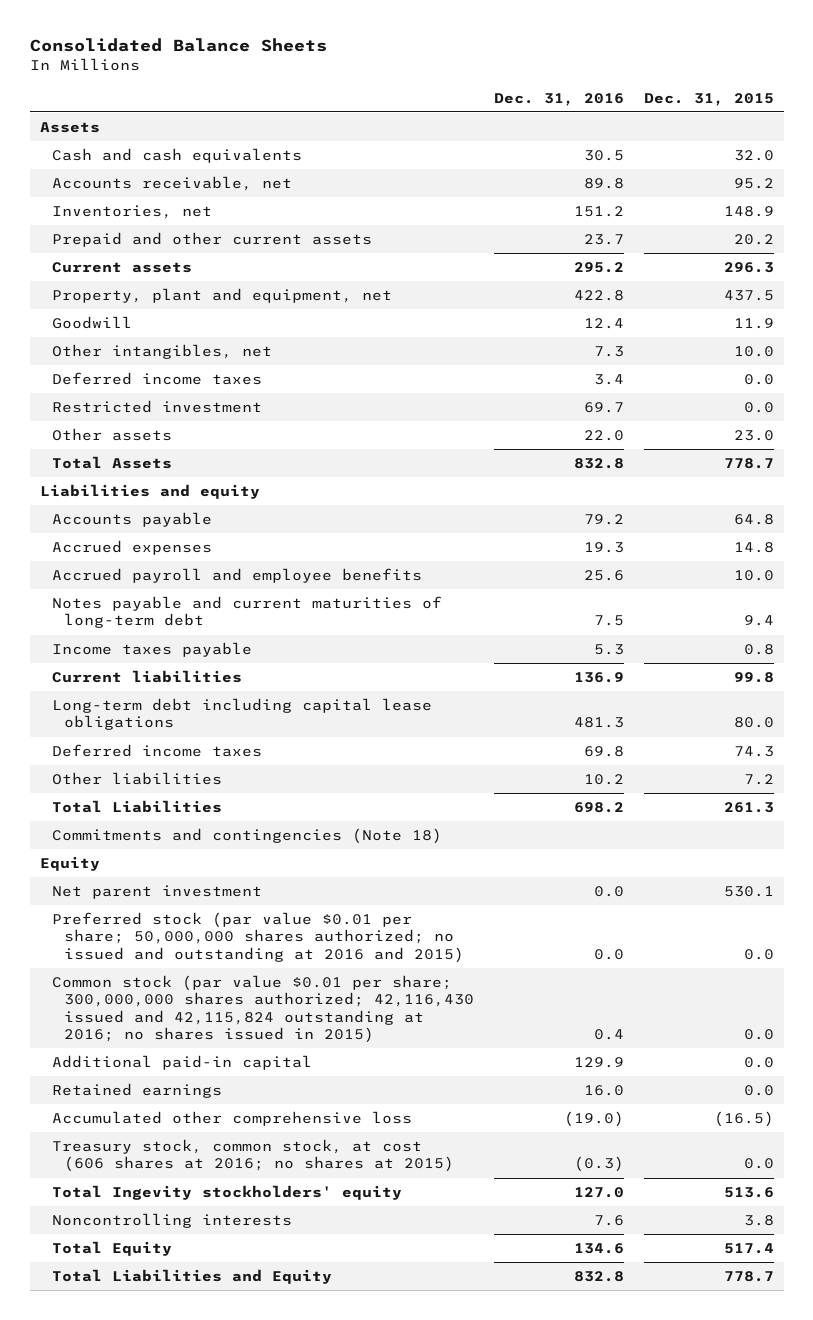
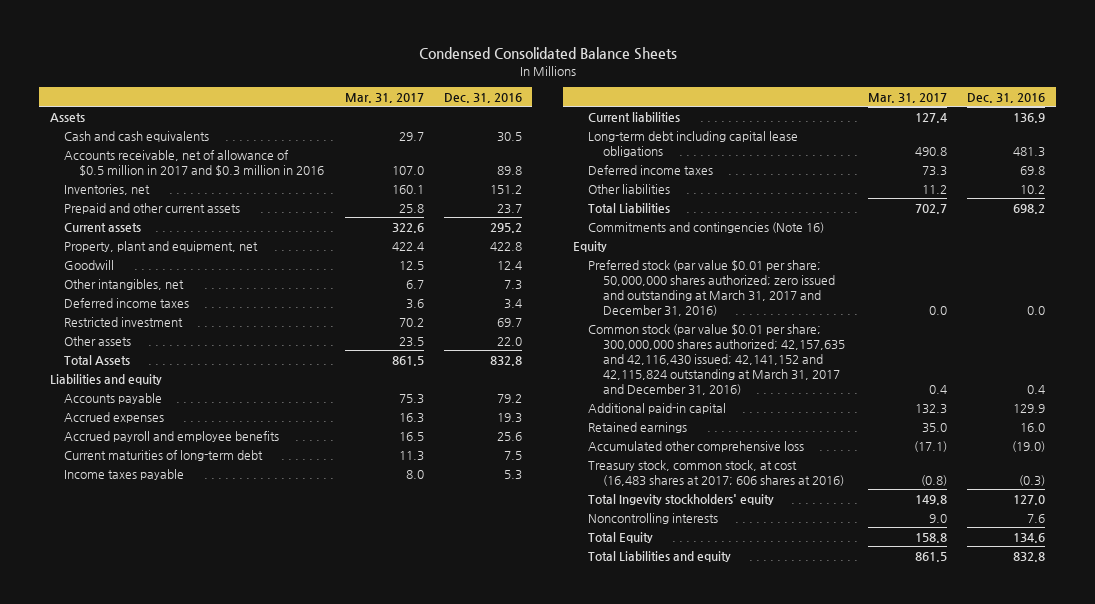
[29,38,327,53] Consolidated Balance Sheets -> [418,47,677,61] Condensed Consolidated Balance Sheets
[643,92,774,106] Dec. 31, 2015 -> none
none -> [344,92,424,103] Mar. 31, 2017
[51,175,292,191] Accounts receivable, net -> [64,149,325,176] Accounts receivable, net of allowance of $0.5 million in 2017 and $0.3 million in 2016
[51,595,442,629] Notes payable and current maturities of long-term debt -> [64,449,264,461] Current maturities of long-term debt
[51,827,442,844] Commitments and contingencies (Note 18) -> [587,221,824,233] Commitments and contingencies (Note 16)
[51,884,262,899] Net parent investment -> none
[51,911,464,963] Preferred stock (par value $0.01 per share; 50,000,000 shares authorized; no issued and outstanding at 2016 and 2015) -> [587,259,835,316] Preferred stock (par value $0.01 per share; 50,000,000 shares authorized; zero issued and outstanding at March 31, 2017 and December 31, 2016)
[51,974,474,1044] Common stock (par value $0.01 per share; 300,000,000 shares authorized; 42,116,430 issued and 42,115,824 outstanding at 2016; no shares issued in 2015) -> [587,323,845,395] Common stock (par value $0.01 per share; 300,000,000 shares authorized; 42,157,635 and 42,116,430 issued; 42,141,152 and 42,115,824 outstanding at March 31, 2017 and December 31, 2016)
[51,1138,454,1173] Treasury stock, common stock, at cost (606 shares at 2016; no shares at 2015) -> [587,459,844,486] Treasury stock, common stock, at cost (16,483 shares at 2017; 606 shares at 2016)
[51,1268,332,1284] Total Liabilities and Equity -> [587,550,731,562] Total Liabilities and equity

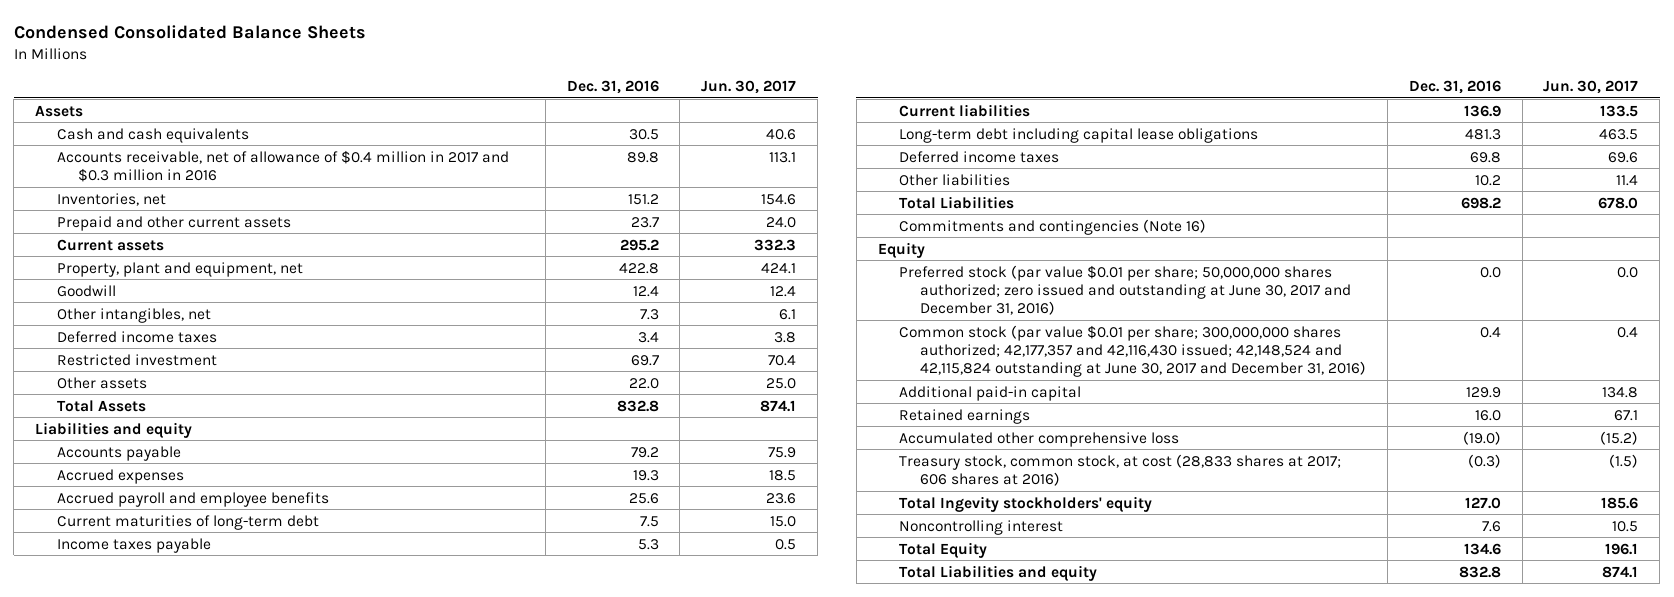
[344,92,424,103] Mar. 31, 2017 -> none
none -> [701,80,797,95] Jun. 30, 2017
[64,149,325,176] Accounts receivable, net of allowance of $0.5 million in 2017 and $0.3 million in 2016 -> [56,149,509,182] Accounts receivable, net of allowance of $0.4 million in 2017 and $0.3 million in 2016
[587,259,835,316] Preferred stock (par value $0.01 per share; 50,000,000 shares authorized; zero issued and outstanding at March 31, 2017 and December 31, 2016) -> [898,264,1352,316] Preferred stock (par value $0.01 per share; 50,000,000 shares authorized; zero issued and outstanding at June 30, 2017 and December 31, 2016)
[587,323,845,395] Common stock (par value $0.01 per share; 300,000,000 shares authorized; 42,157,635 and 42,116,430 issued; 42,141,152 and 42,115,824 outstanding at March 31, 2017 and December 31, 2016) -> [898,324,1367,378] Common stock (par value $0.01 per share; 300,000,000 shares authorized; 42,177,357 and 42,116,430 issued; 42,148,524 and 42,115,824 outstanding at June 30, 2017 and December 31, 2016)
[587,459,844,486] Treasury stock, common stock, at cost (16,483 shares at 2017; 606 shares at 2016) -> [898,453,1341,486] Treasury stock, common stock, at cost (28,833 shares at 2017; 606 shares at 2016)
[587,512,718,524] Noncontrolling interests -> [898,519,1063,535] Noncontrolling interest

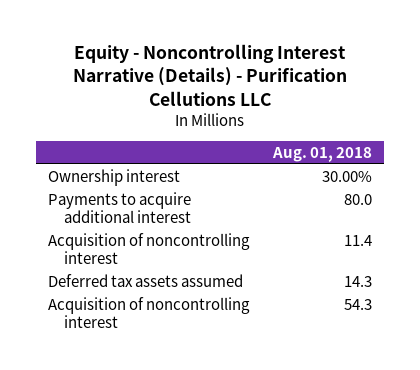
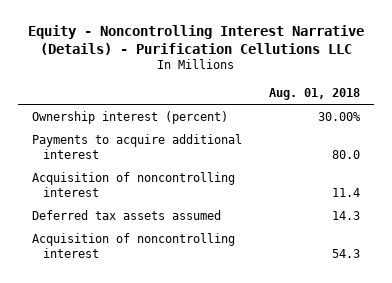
[47,168,180,186] Ownership interest -> [31,110,228,124] Ownership interest (percent)

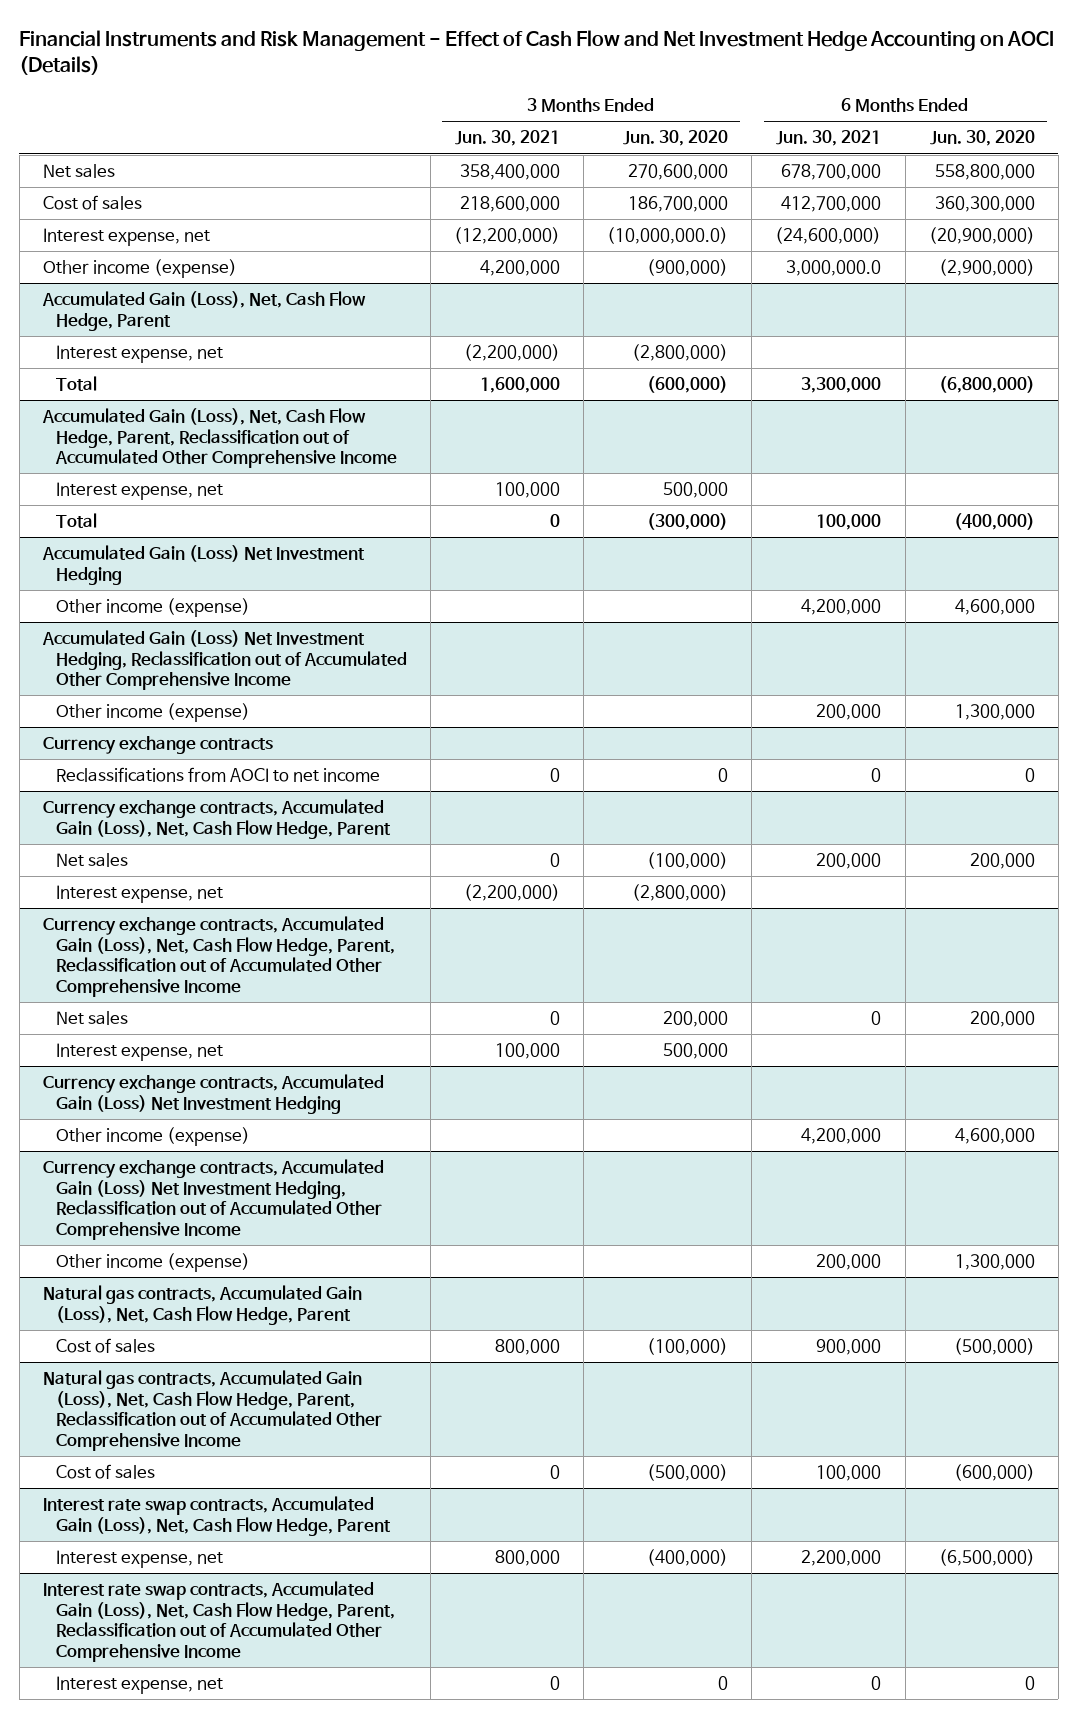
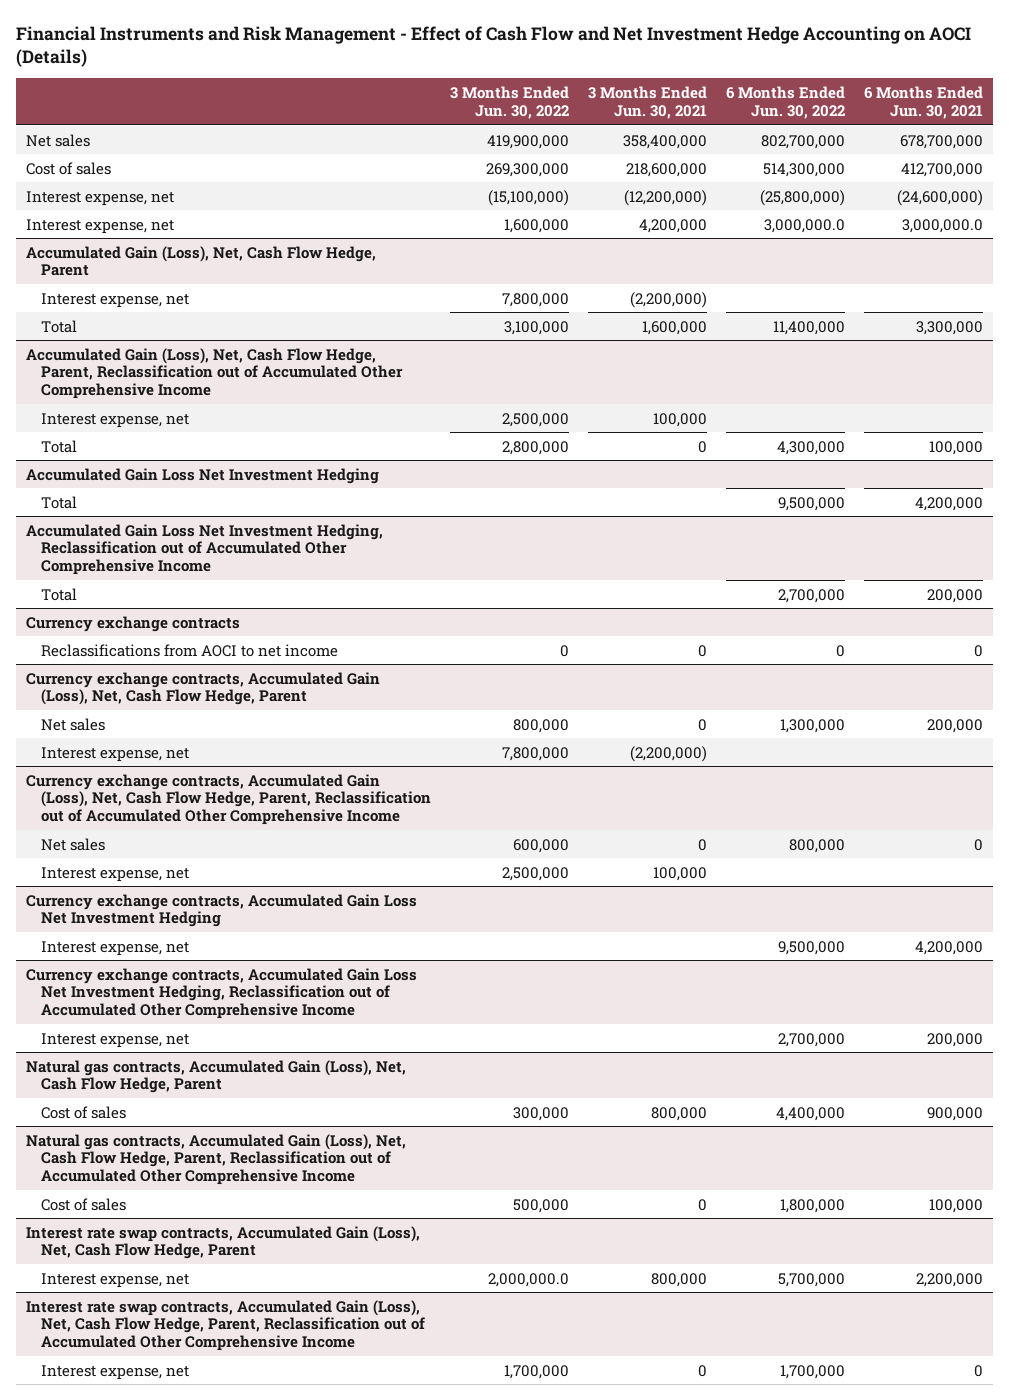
[623,130,729,147] Jun. 30, 2020 -> none
[929,130,1035,147] Jun. 30, 2020 -> none
none -> [450,86,570,119] 3 Months Ended Jun. 30, 2022
none -> [726,86,846,119] 6 Months Ended Jun. 30, 2022
[43,259,238,279] Other income (expense) -> [25,218,174,234] Interest expense, net
[55,598,250,618] Other income (expense) -> none
[55,703,250,723] Other income (expense) -> none
[42,545,366,585] Accumulated Gain (Loss) Net Investment Hedging -> [25,467,379,484] Accumulated Gain Loss Net Investment Hedging
none -> [41,495,78,509] Total
[42,630,407,691] Accumulated Gain (Loss) Net Investment Hedging, Reclassification out of Accumulated Other Comprehensive Income -> [25,523,383,575] Accumulated Gain Loss Net Investment Hedging, Reclassification out of Accumulated Other Comprehensive Income
none -> [41,587,78,601] Total
[43,1074,385,1114] Currency exchange contracts, Accumulated Gain (Loss) Net Investment Hedging -> [25,893,417,928] Currency exchange contracts, Accumulated Gain Loss Net Investment Hedging
[55,1127,250,1147] Other income (expense) -> [41,940,190,956] Interest expense, net
[43,1159,385,1241] Currency exchange contracts, Accumulated Gain (Loss) Net Investment Hedging, Reclassification out of Accumulated Other Comprehensive Income -> [25,967,417,1019] Currency exchange contracts, Accumulated Gain Loss Net Investment Hedging, Reclassification out of Accumulated Other Comprehensive Income
[55,1253,250,1273] Other income (expense) -> [41,1032,190,1048] Interest expense, net

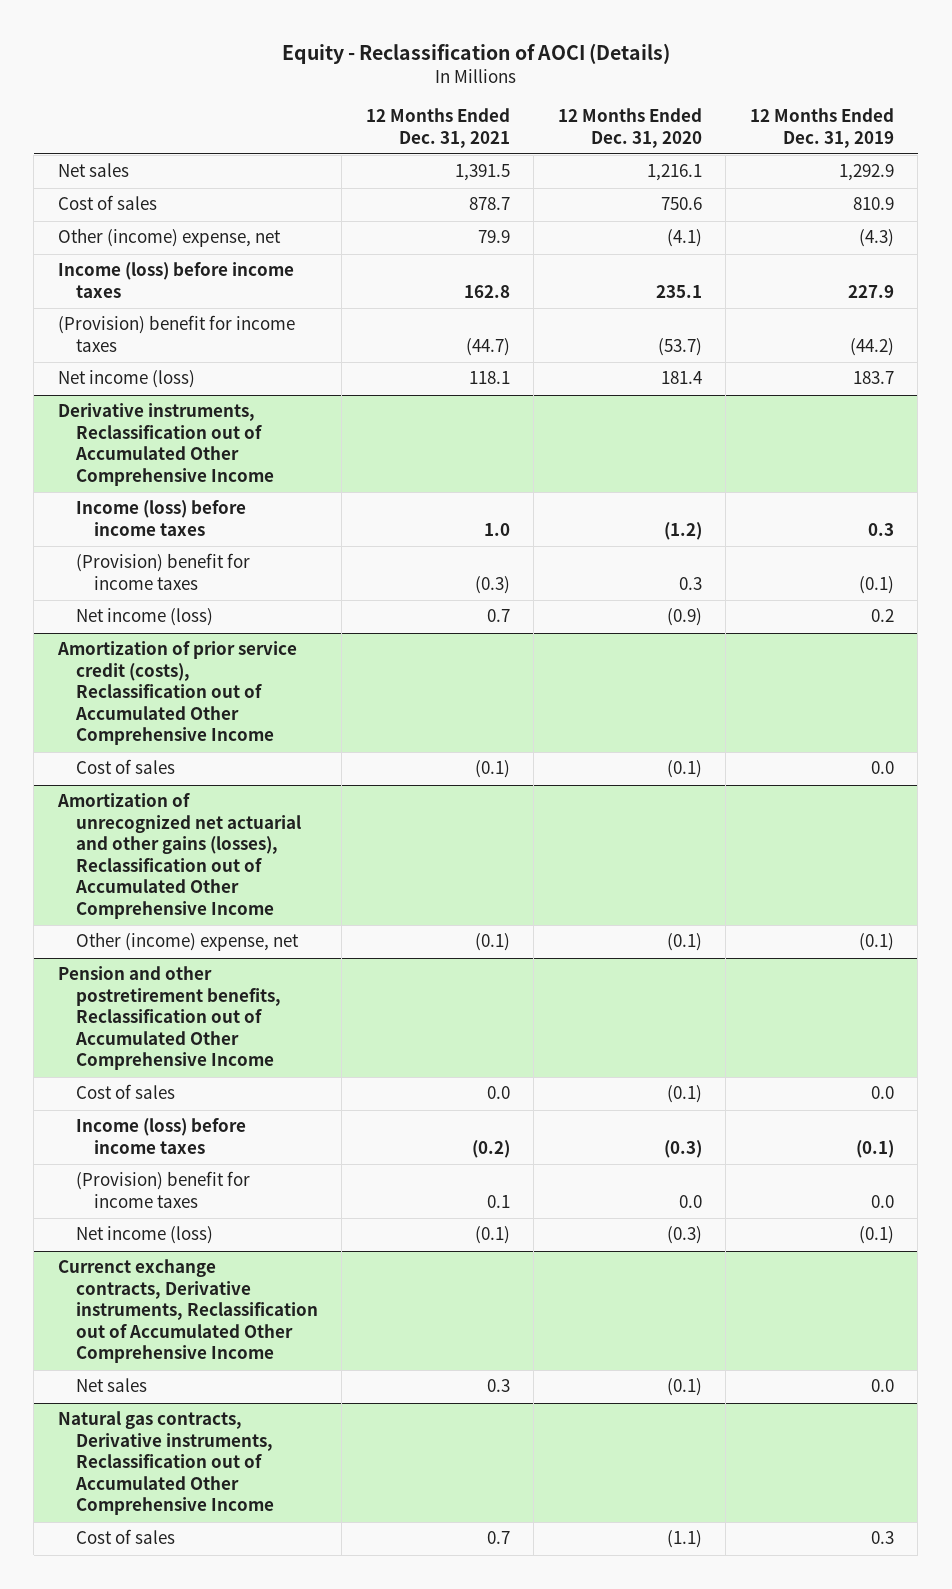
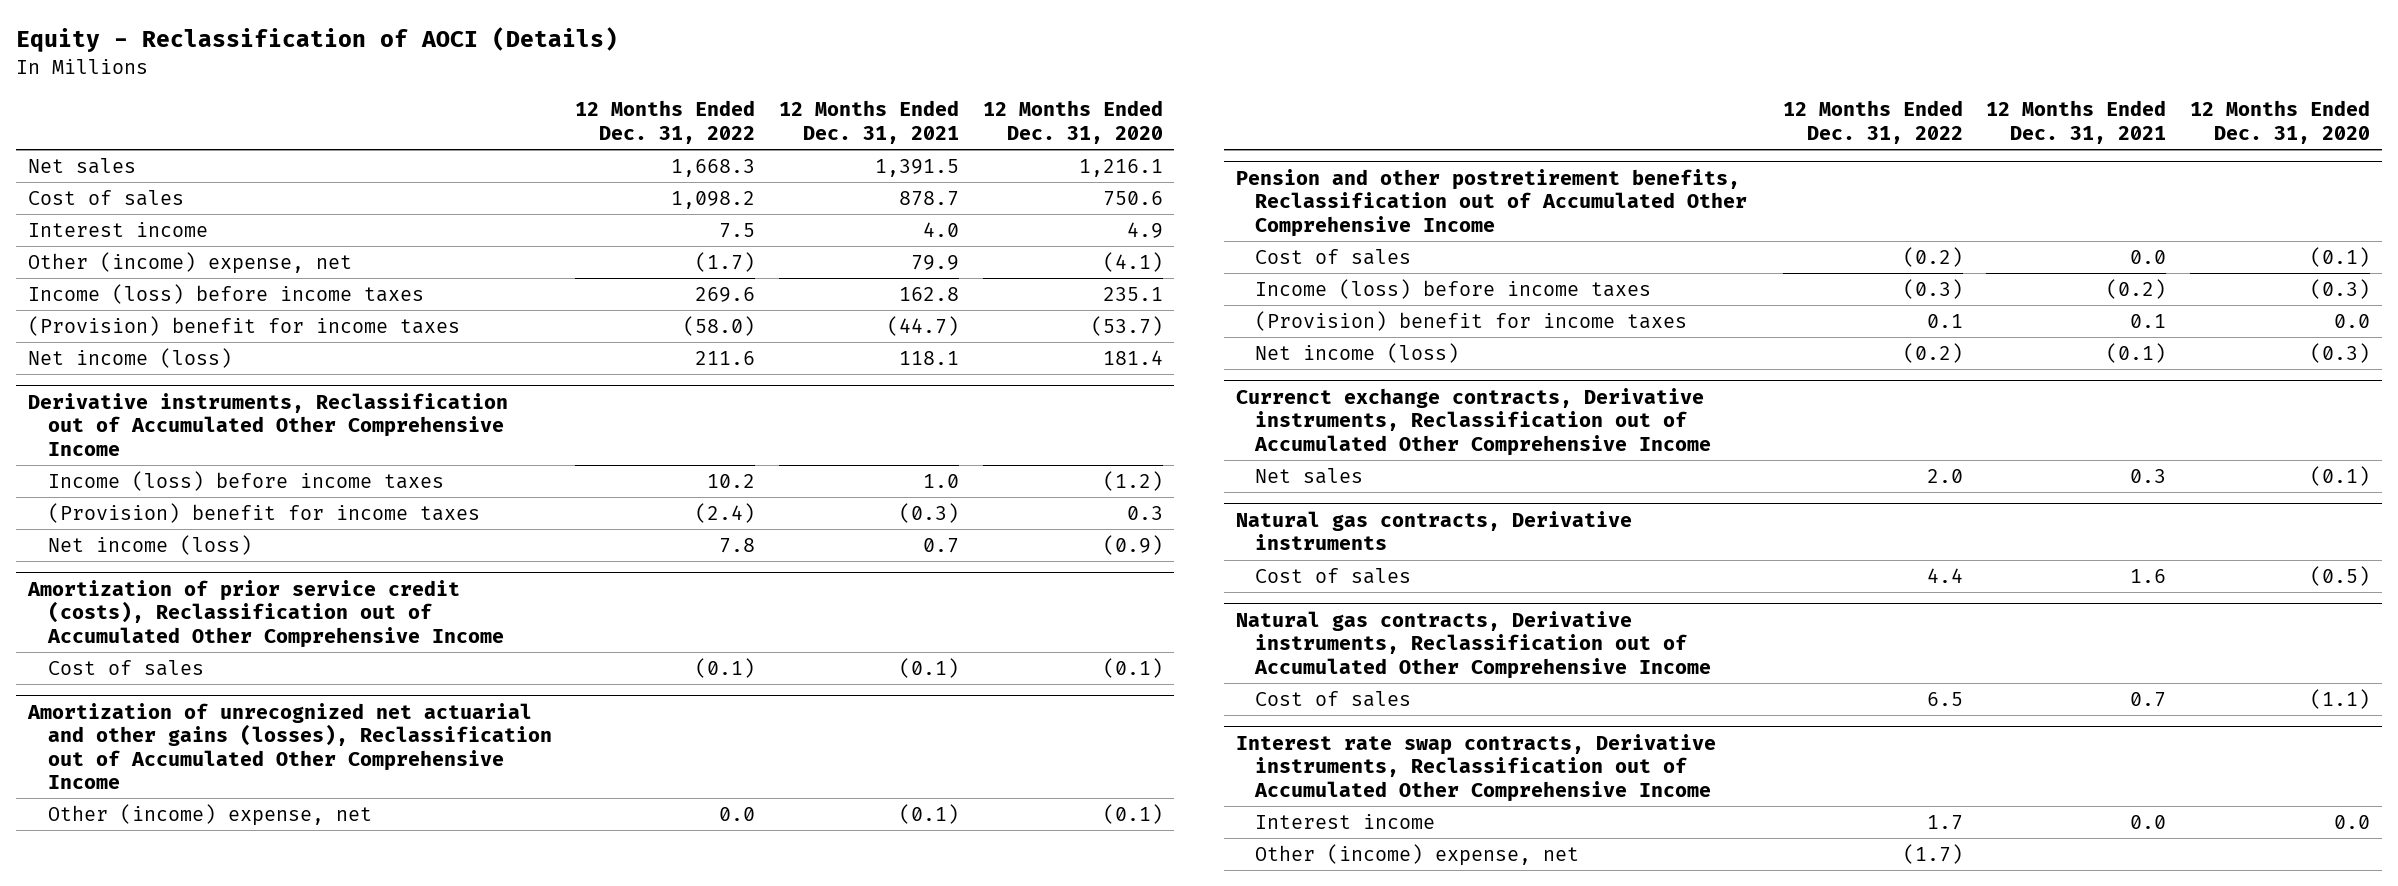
[749,108,894,148] 12 Months Ended Dec. 31, 2019 -> none
none -> [575,100,756,144] 12 Months Ended Dec. 31, 2022
none -> [28,222,209,238] Interest income
none -> [1235,510,1632,551] Natural gas contracts, Derivative instruments
none -> [1255,568,1412,585] Cost of sales
none -> [1235,733,1716,802] Interest rate swap contracts, Derivative instruments, Reclassification out of Accumulated Other Comprehensive Income
none -> [1255,814,1436,830] Interest income
none -> [1255,844,1580,867] Other (income) expense, net

